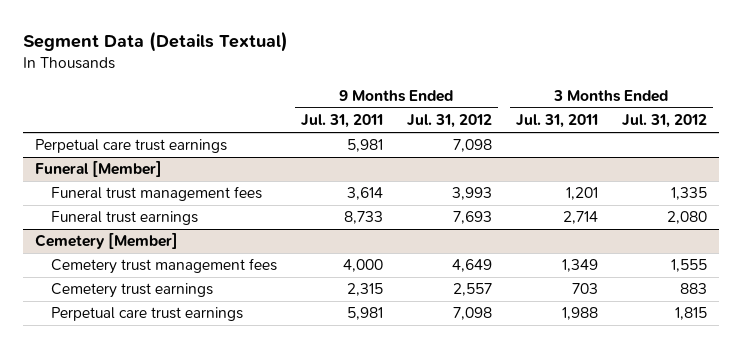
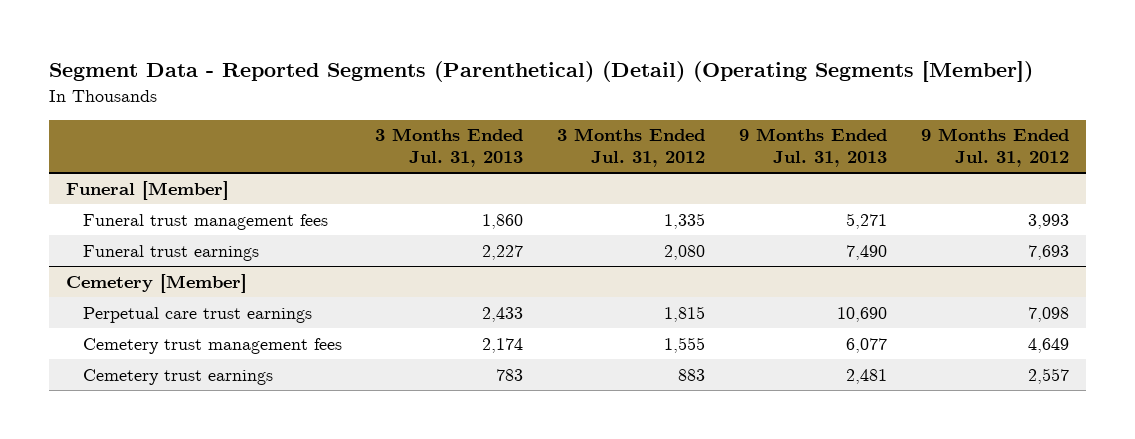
[22,31,288,53] Segment Data (Details Textual) -> [48,60,1033,82] Segment Data - Reported Segments (Parenthetical) (Detail) (Operating Segments [Member])
[300,114,383,129] Jul. 31, 2011 -> none
[515,114,598,129] Jul. 31, 2011 -> none
none -> [375,128,524,168] 3 Months Ended Jul. 31, 2013
none -> [739,128,888,168] 9 Months Ended Jul. 31, 2013
[34,139,227,154] Perpetual care trust earnings -> none
[50,307,243,322] Perpetual care trust earnings -> [82,306,312,323] Perpetual care trust earnings

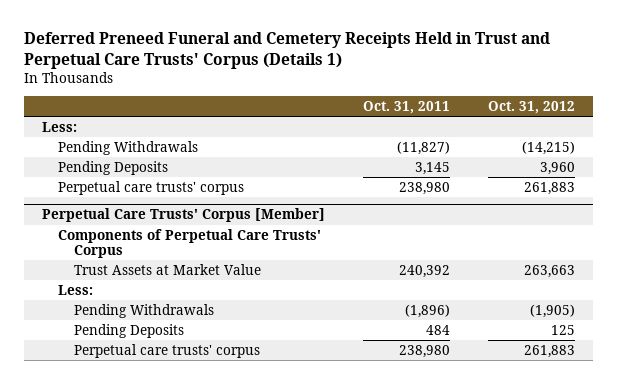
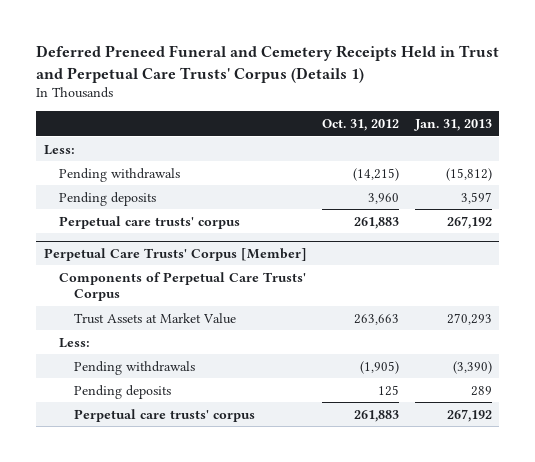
[362,100,450,114] Oct. 31, 2011 -> none
none -> [413,118,492,131] Jan. 31, 2013
[58,140,199,155] Pending Withdrawals -> [58,167,180,182] Pending withdrawals
[58,160,169,175] Pending Deposits -> [58,191,156,206] Pending deposits
[74,303,215,318] Pending Withdrawals -> [73,360,195,375] Pending withdrawals
[74,323,185,338] Pending Deposits -> [73,384,171,399] Pending deposits

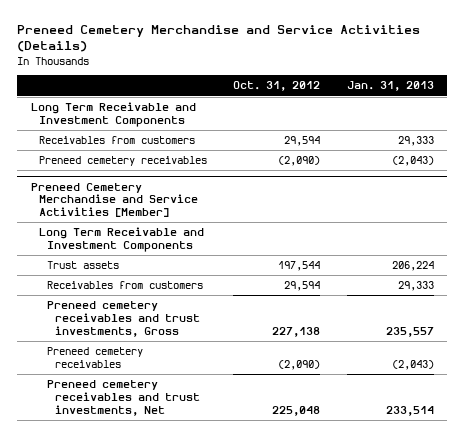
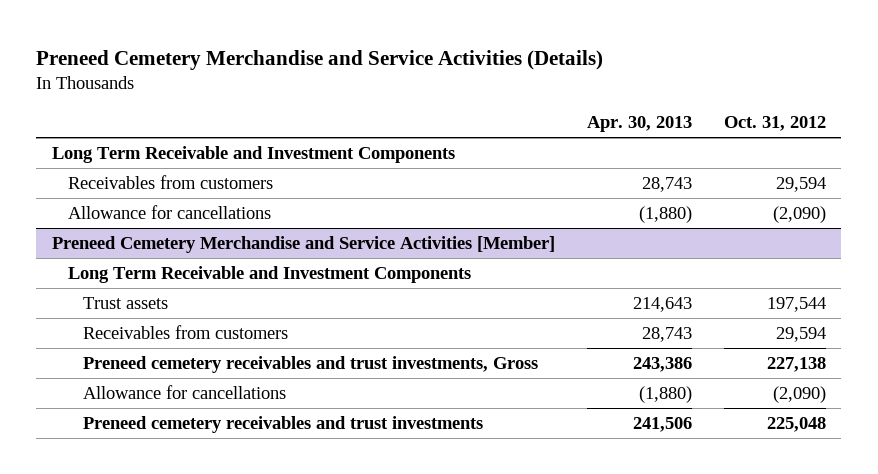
[346,81,434,92] Jan. 31, 2013 -> none
none -> [586,116,692,133] Apr. 30, 2013
[38,156,207,167] Preneed cemetery receivables -> [67,204,271,219] Allowance for cancellations
[47,347,144,369] Preneed cemetery receivables -> [83,384,287,399] Allowance for cancellations
[47,380,201,416] Preneed cemetery receivables and trust investments, Net -> [83,415,484,433] Preneed cemetery receivables and trust investments

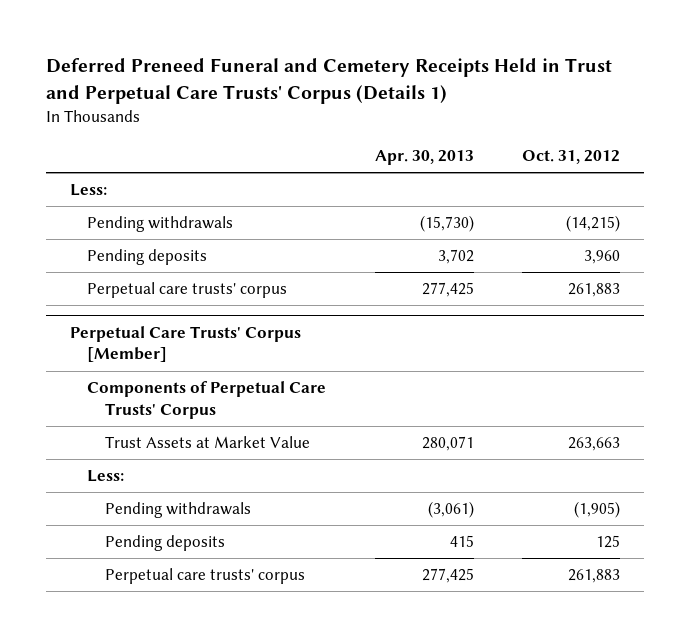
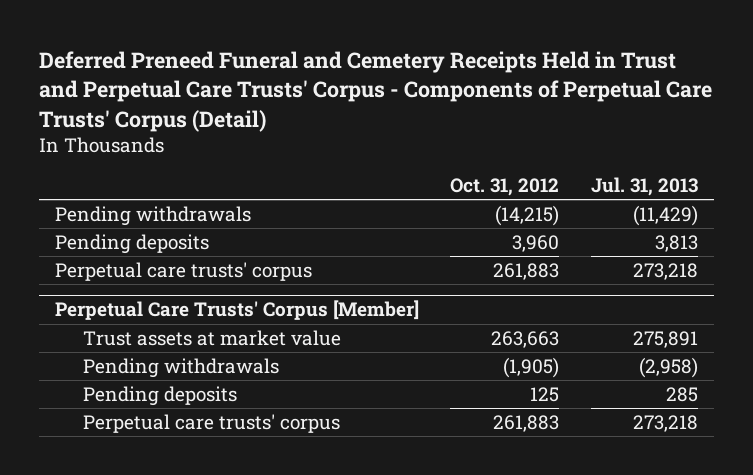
[45,58,612,104] Deferred Preneed Funeral and Cemetery Receipts Held in Trust and Perpetual Care Trusts' Corpus (Details 1) -> [38,51,712,132] Deferred Preneed Funeral and Cemetery Receipts Held in Trust and Perpetual Care Trusts' Corpus - Components of Perpetual Care Trusts' Corpus (Detail)
[374,149,474,165] Apr. 30, 2013 -> none
none -> [591,176,699,196] Jul. 31, 2013
[69,184,107,197] Less: -> none
[87,381,327,419] Components of Perpetual Care Trusts' Corpus -> none
[87,470,125,483] Less: -> none
[105,436,311,449] Trust Assets at Market Value -> [82,330,341,347] Trust assets at market value

